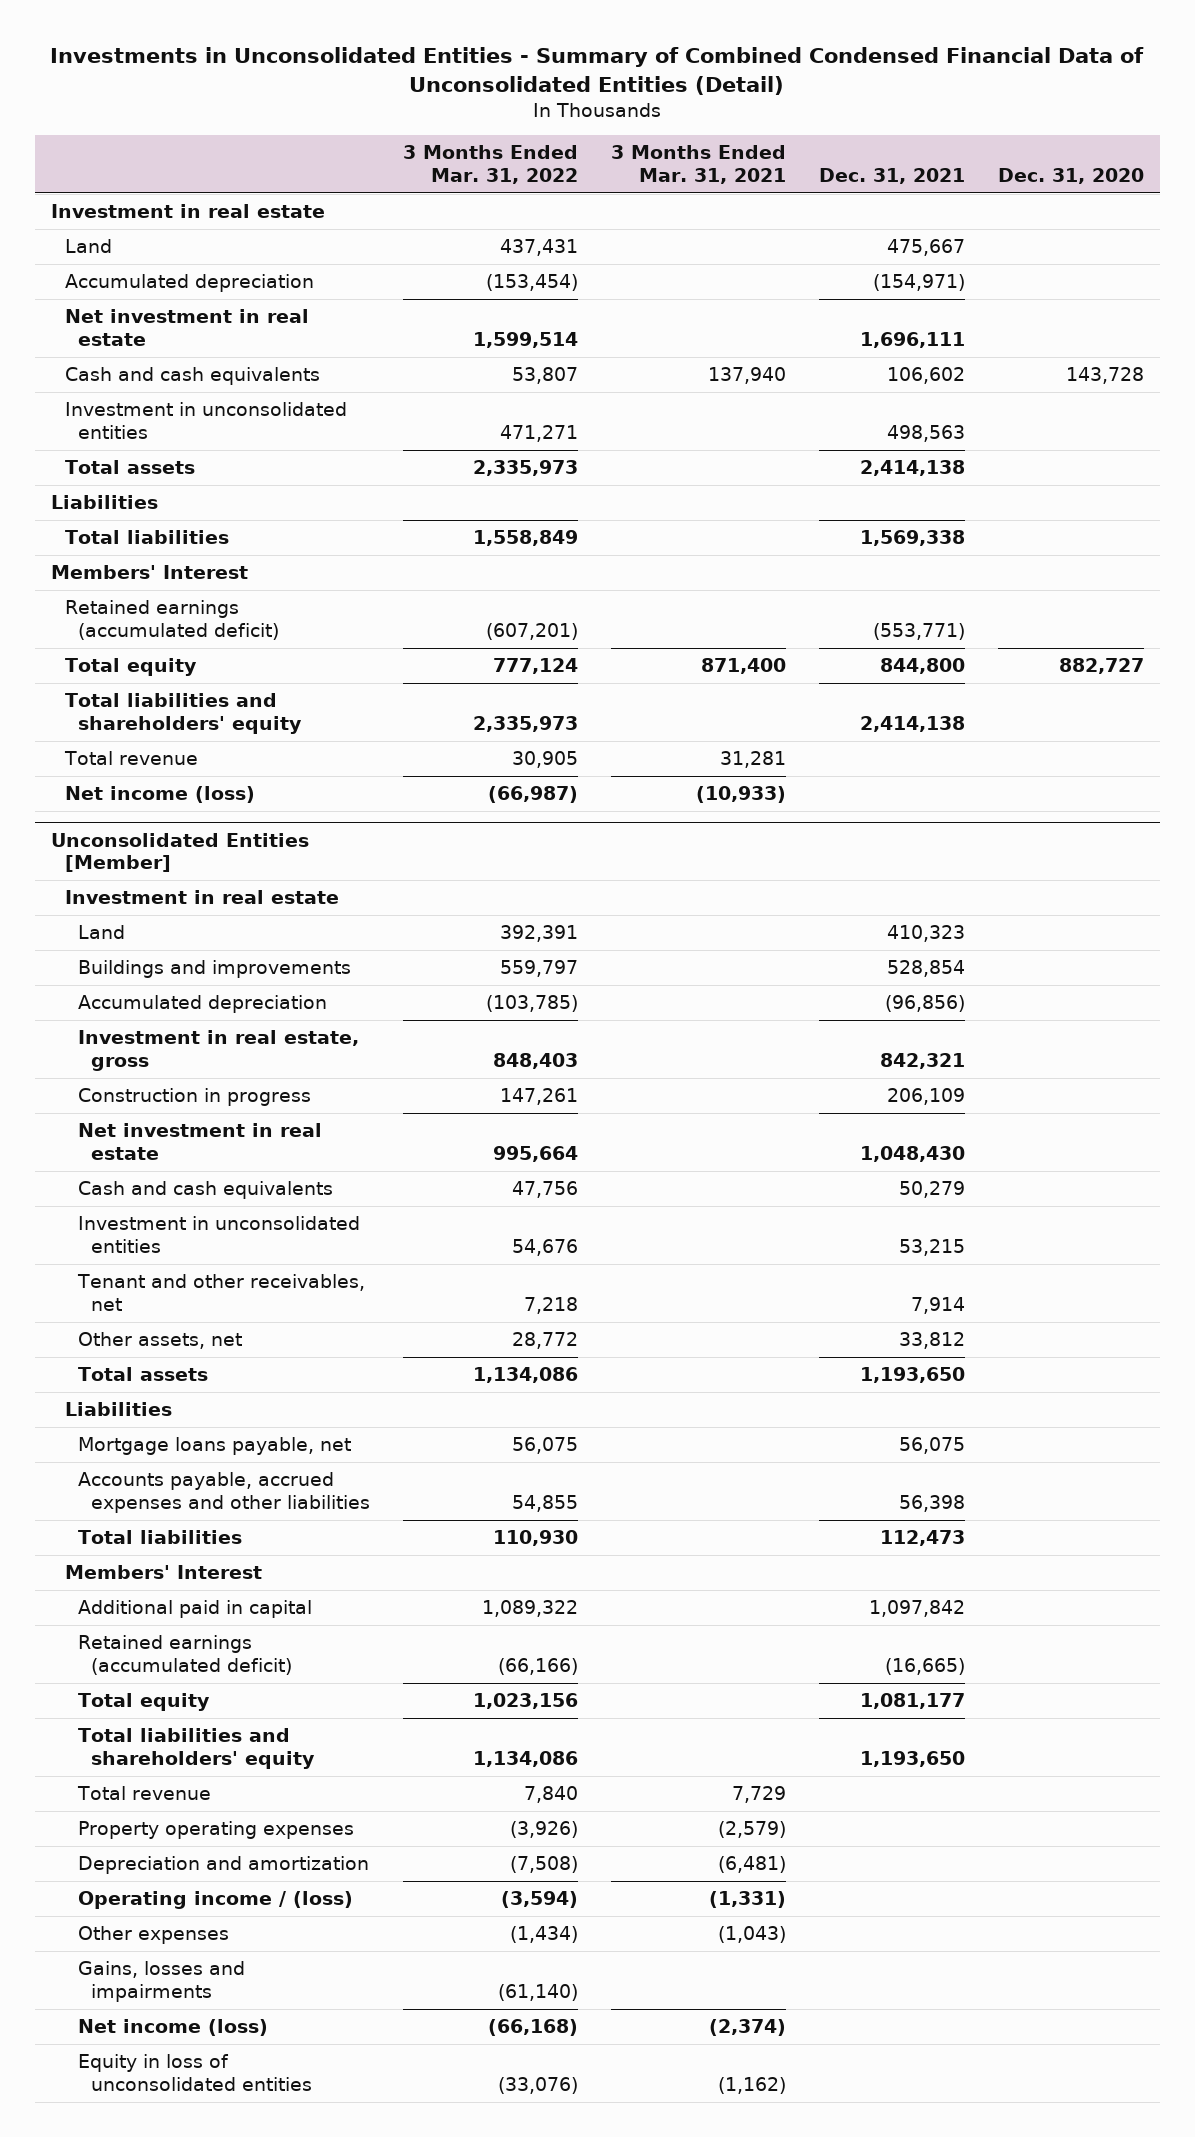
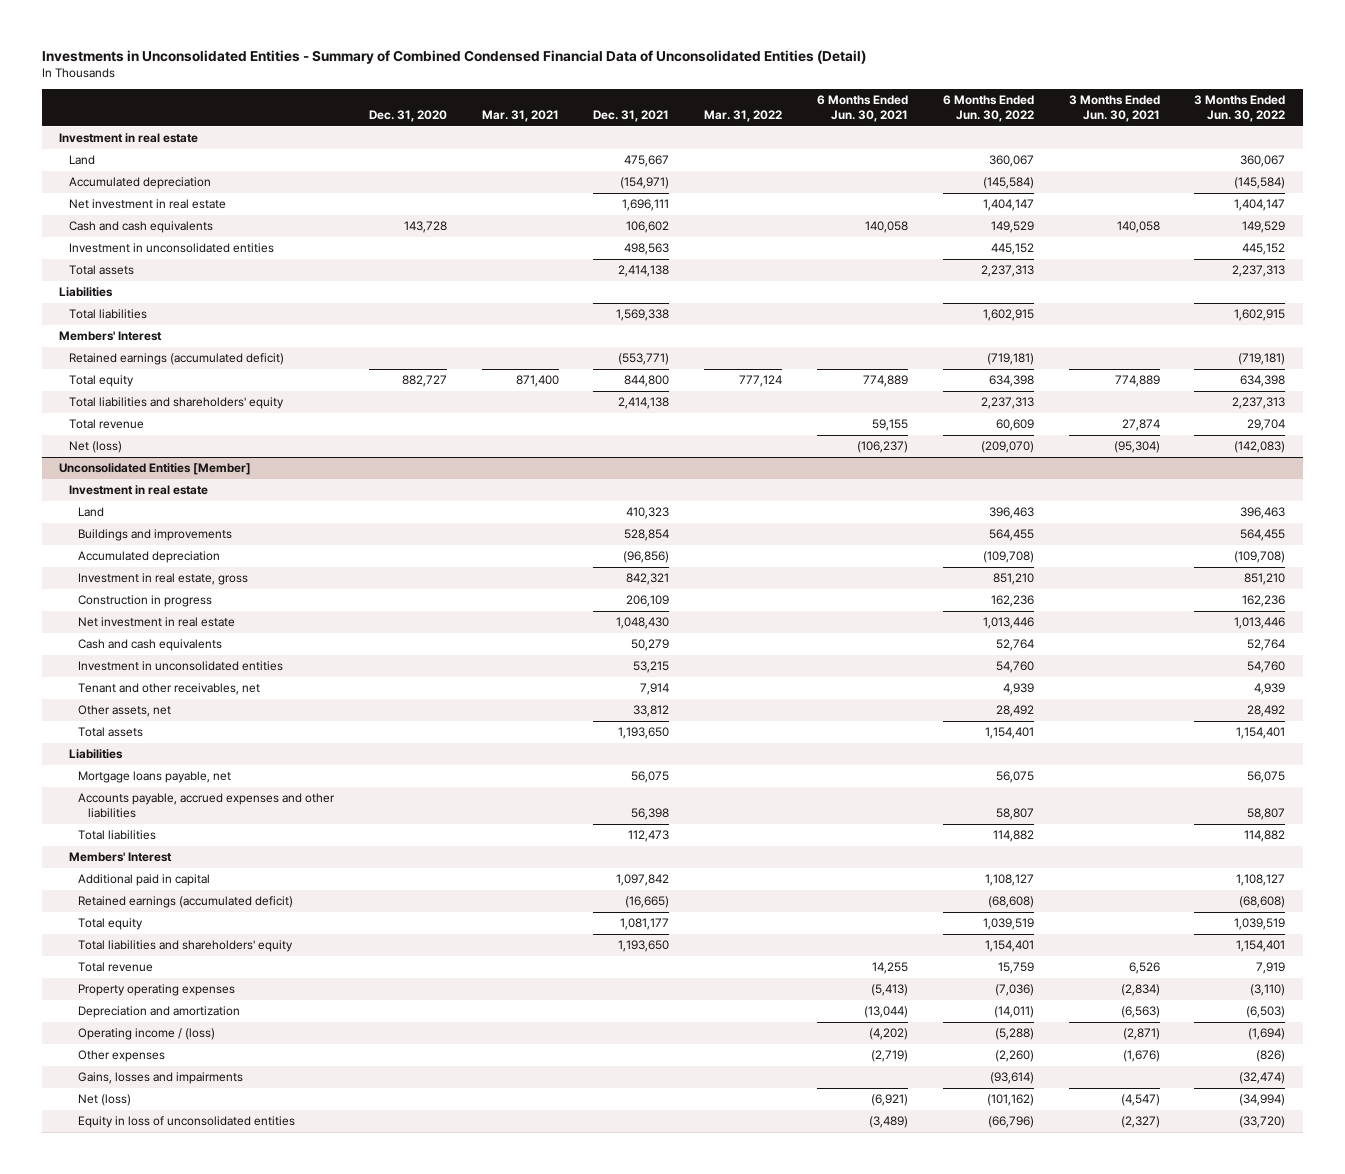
[403,145,579,184] 3 Months Ended Mar. 31, 2022 -> none
[611,145,787,184] 3 Months Ended Mar. 31, 2021 -> none
none -> [481,110,559,123] Mar. 31, 2021
none -> [704,110,783,123] Mar. 31, 2022
none -> [816,95,908,123] 6 Months Ended Jun. 30, 2021
none -> [942,95,1034,123] 6 Months Ended Jun. 30, 2022
none -> [1068,95,1160,123] 3 Months Ended Jun. 30, 2021
none -> [1194,95,1286,123] 3 Months Ended Jun. 30, 2022
[64,786,255,804] Net income (loss) -> [68,441,122,454] Net (loss)
[78,2019,269,2037] Net income (loss) -> [78,1094,132,1107] Net (loss)

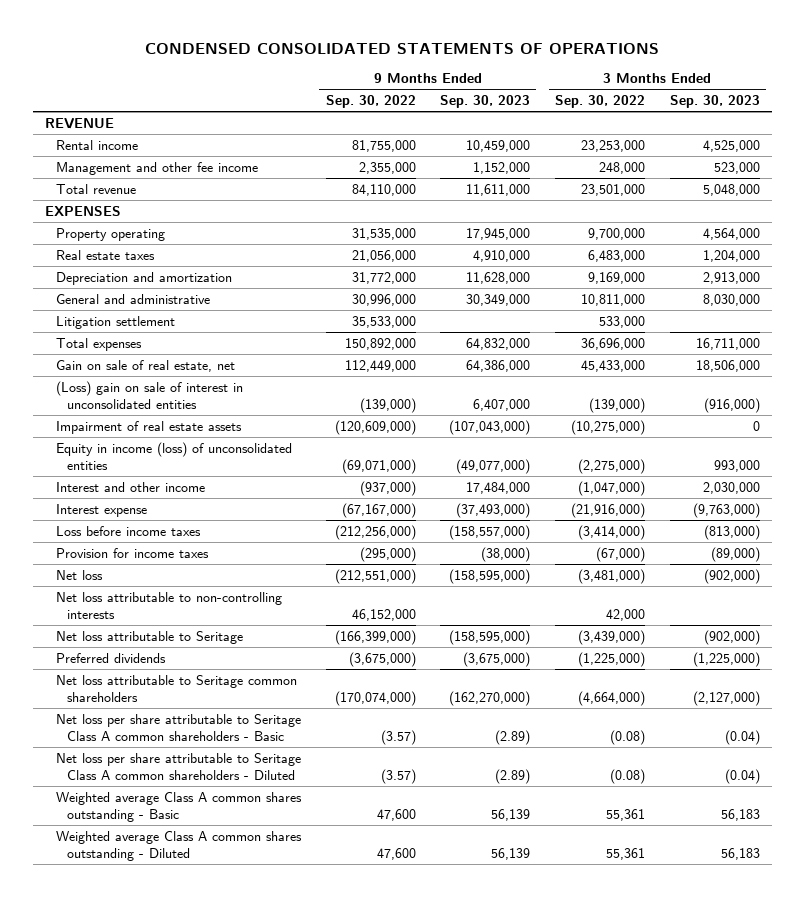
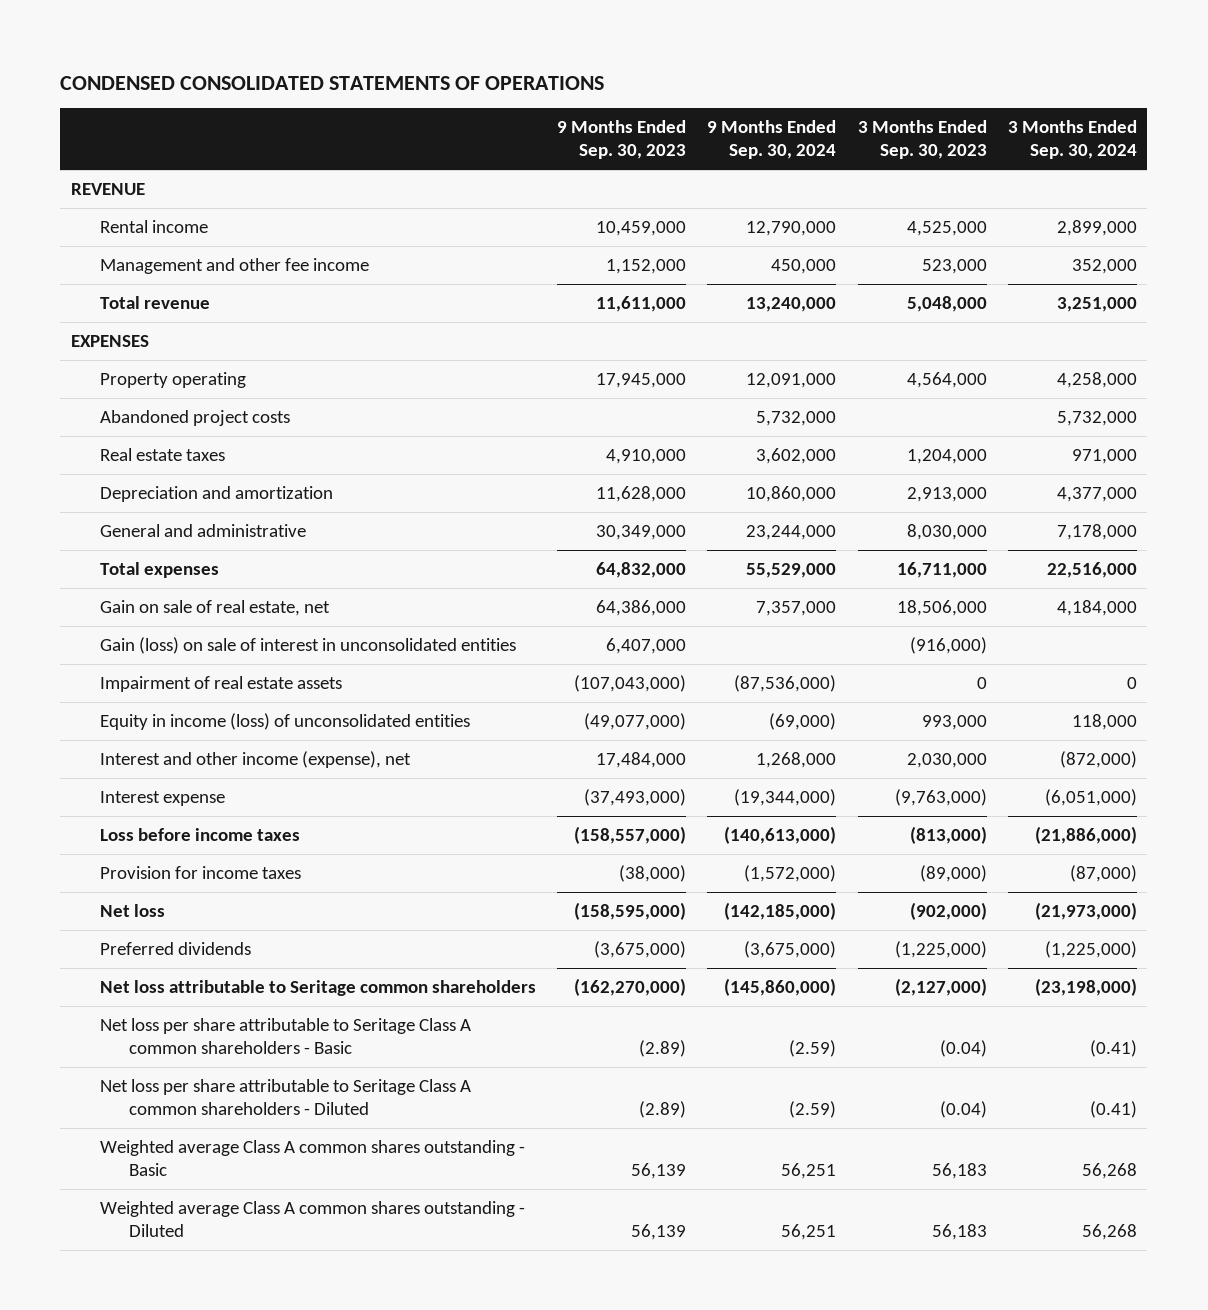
[325,94,416,108] Sep. 30, 2022 -> none
[554,94,645,108] Sep. 30, 2022 -> none
none -> [707,120,837,160] 9 Months Ended Sep. 30, 2024
none -> [1007,120,1137,160] 3 Months Ended Sep. 30, 2024
none -> [99,410,290,427] Abandoned project costs
[55,315,175,329] Litigation settlement -> none
[55,380,243,409] (Loss) gain on sale of interest in unconsolidated entities -> [99,637,516,655] Gain (loss) on sale of interest in unconsolidated entities
[55,481,205,492] Interest and other income -> [99,751,411,769] Interest and other income (expense), net
[55,591,282,619] Net loss attributable to non-controlling interests -> none
[55,630,243,644] Net loss attributable to Seritage -> none

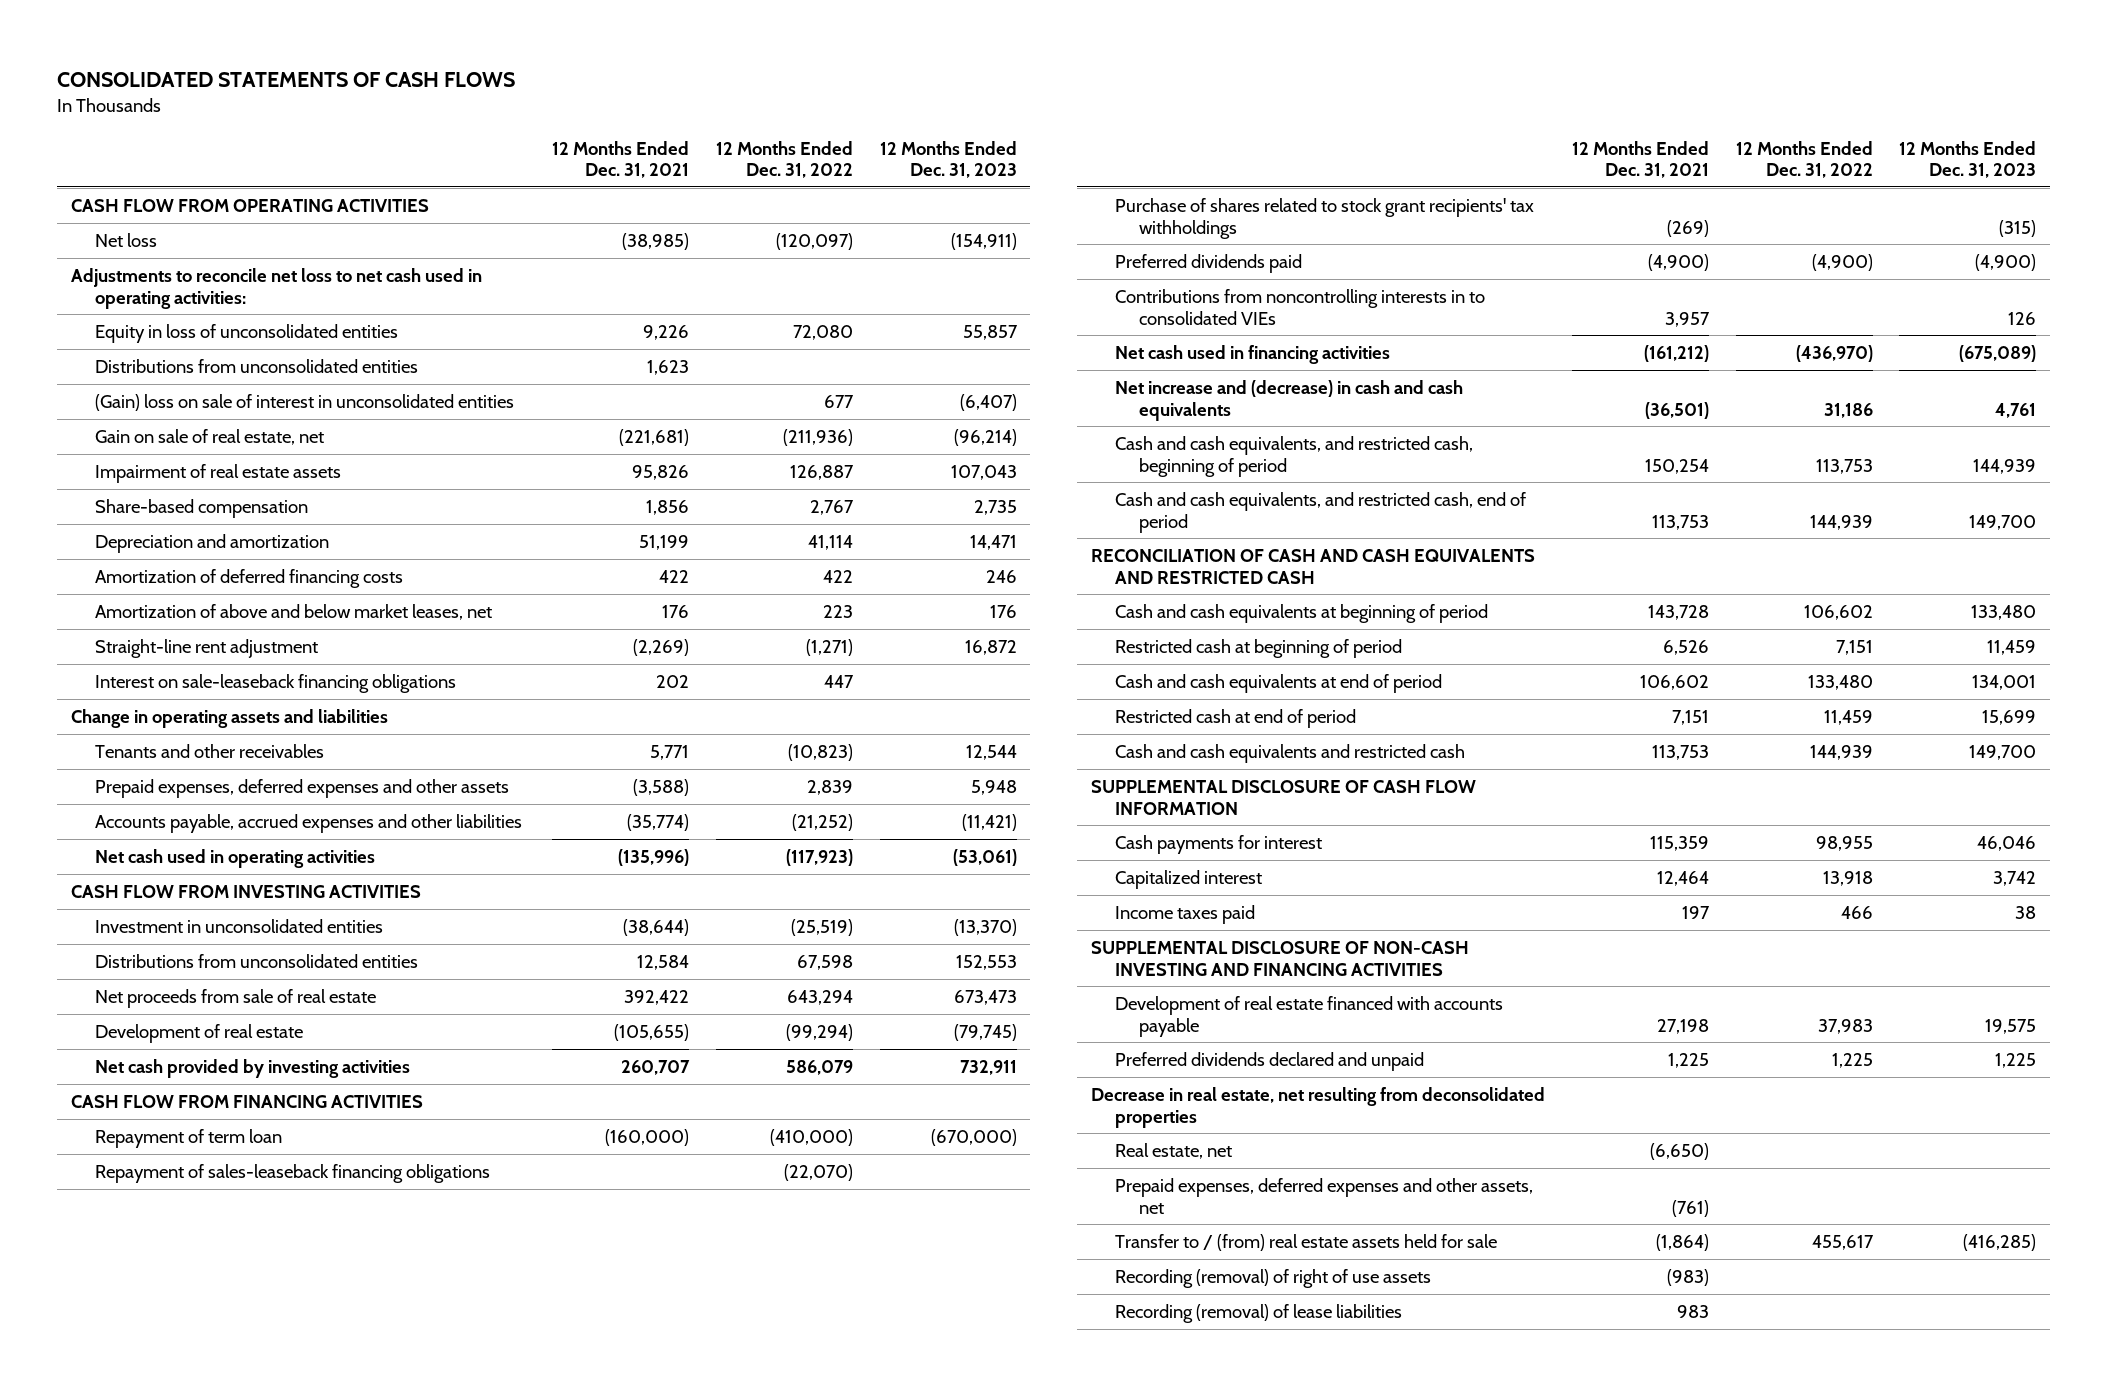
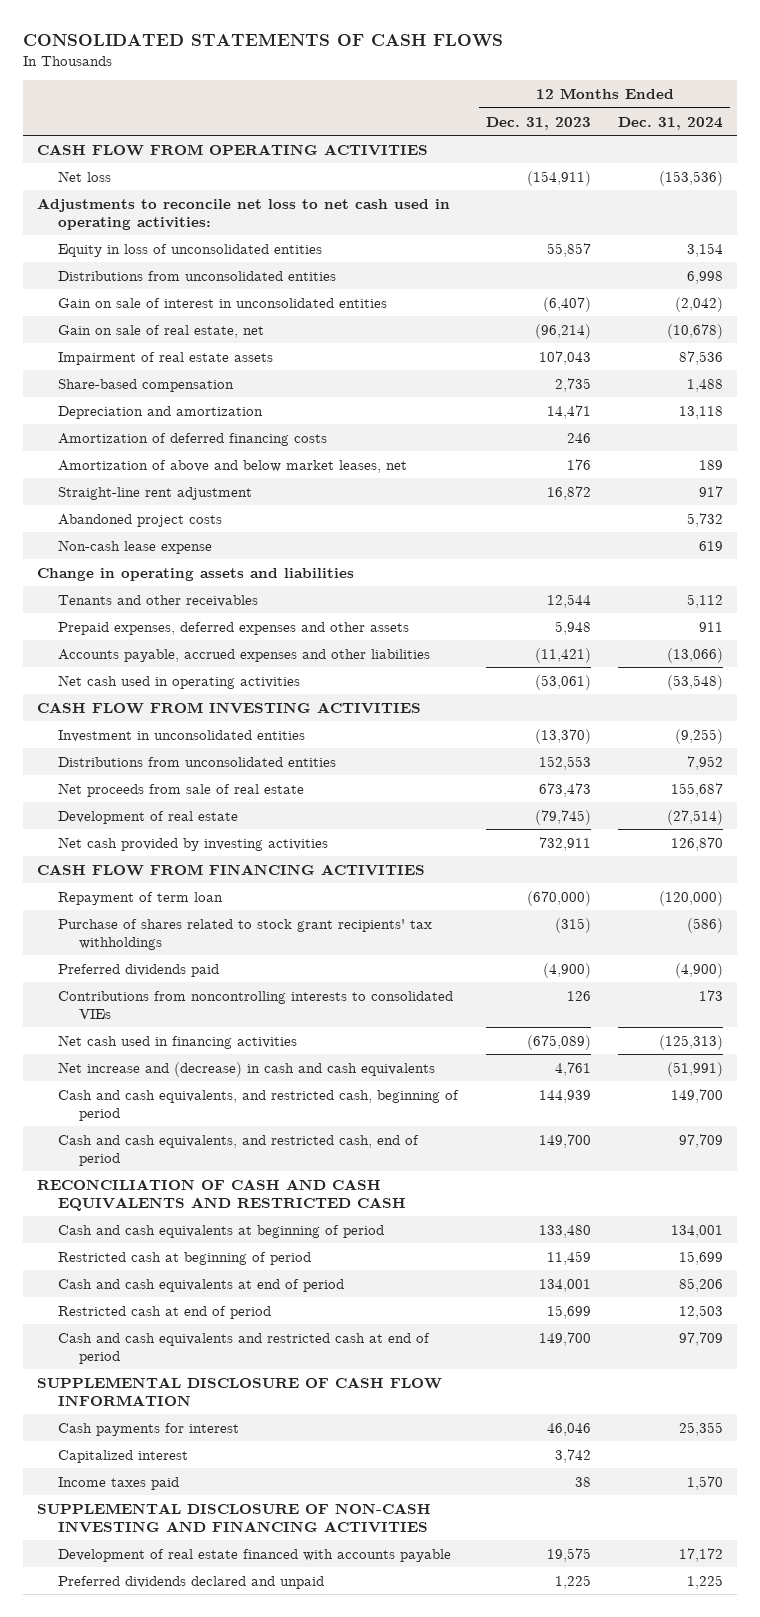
[551,140,689,179] 12 Months Ended Dec. 31, 2021 -> none
[715,140,853,179] 12 Months Ended Dec. 31, 2022 -> none
none -> [618,116,724,130] Dec. 31, 2024
[94,393,514,411] (Gain) loss on sale of interest in unconsolidated entities -> [57,297,387,308] Gain on sale of interest in unconsolidated entities
[94,673,456,693] Interest on sale-leaseback financing obligations -> none
none -> [57,513,222,527] Abandoned project costs
none -> [57,539,212,554] Non-cash lease expense
[94,1163,490,1183] Repayment of sales-leaseback financing obligations -> none
[1114,288,1485,325] Contributions from noncontrolling interests in to consolidated VIEs -> [57,990,453,1019] Contributions from noncontrolling interests to consolidated VIEs
[1114,743,1465,763] Cash and cash equivalents and restricted cash -> [57,1332,430,1364] Cash and cash equivalents and restricted cash at end of period
[1090,1086,1545,1128] Decrease in real estate, net resulting from deconsolidated properties -> none
[1114,1142,1232,1159] Real estate, net -> none
[1114,1177,1533,1214] Prepaid expenses, deferred expenses and other assets, net -> none
[1114,1233,1497,1251] Transfer to / (from) real estate assets held for sale -> none
[1114,1268,1431,1288] Recording (removal) of right of use assets -> none
[1114,1303,1402,1323] Recording (removal) of lease liabilities -> none

